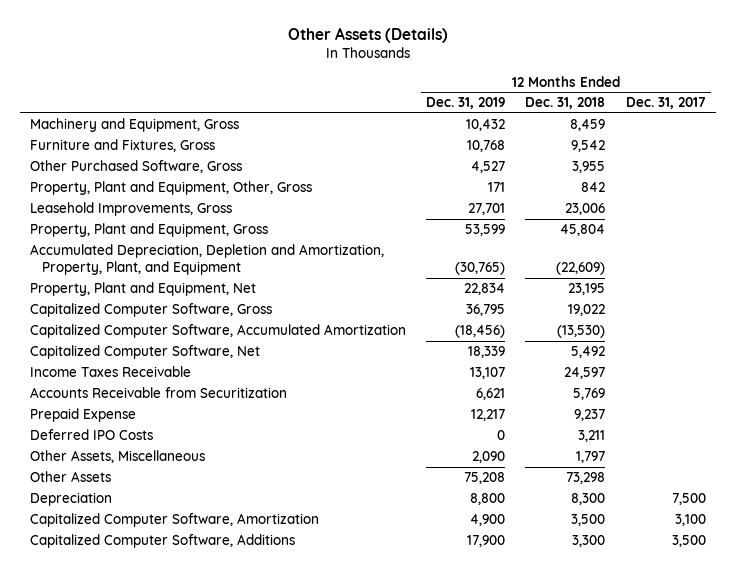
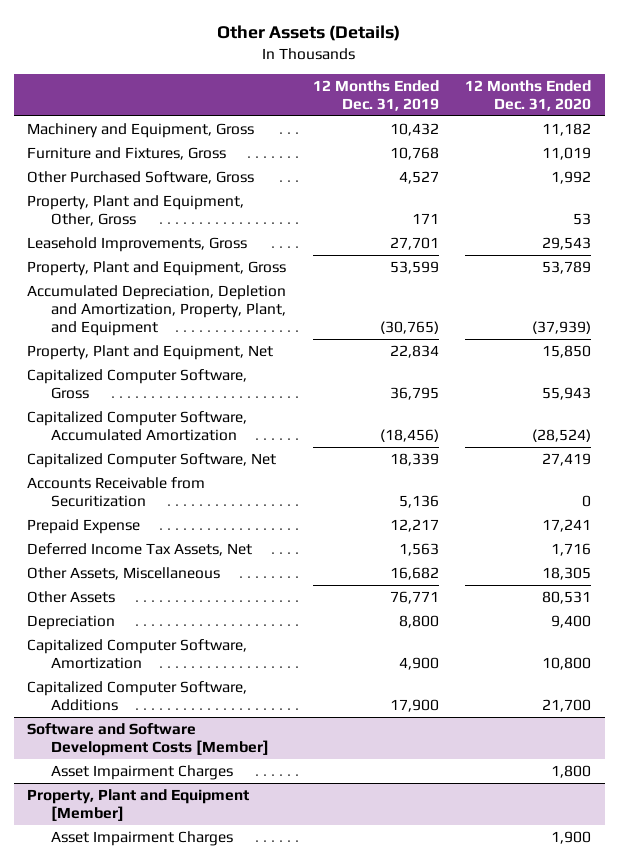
[525,97,606,110] Dec. 31, 2018 -> none
[625,97,706,110] Dec. 31, 2017 -> none
none -> [465,79,592,111] 12 Months Ended Dec. 31, 2020
[29,366,191,378] Income Taxes Receivable -> none
[476,388,506,401] 6,621 -> [398,494,439,508] 5,136
[29,429,153,441] Deferred IPO Costs -> none
none -> [27,542,253,556] Deferred Income Tax Assets, Net
[472,451,506,464] 2,090 -> [389,566,439,580] 16,682
[464,472,506,485] 75,208 -> [389,590,439,604] 76,771
none -> [27,722,269,756] Software and Software Development Costs [Member]
none -> [50,764,233,780] Asset Impairment Charges
none -> [27,788,250,821] Property, Plant and Equipment [Member]
none -> [50,830,233,846] Asset Impairment Charges

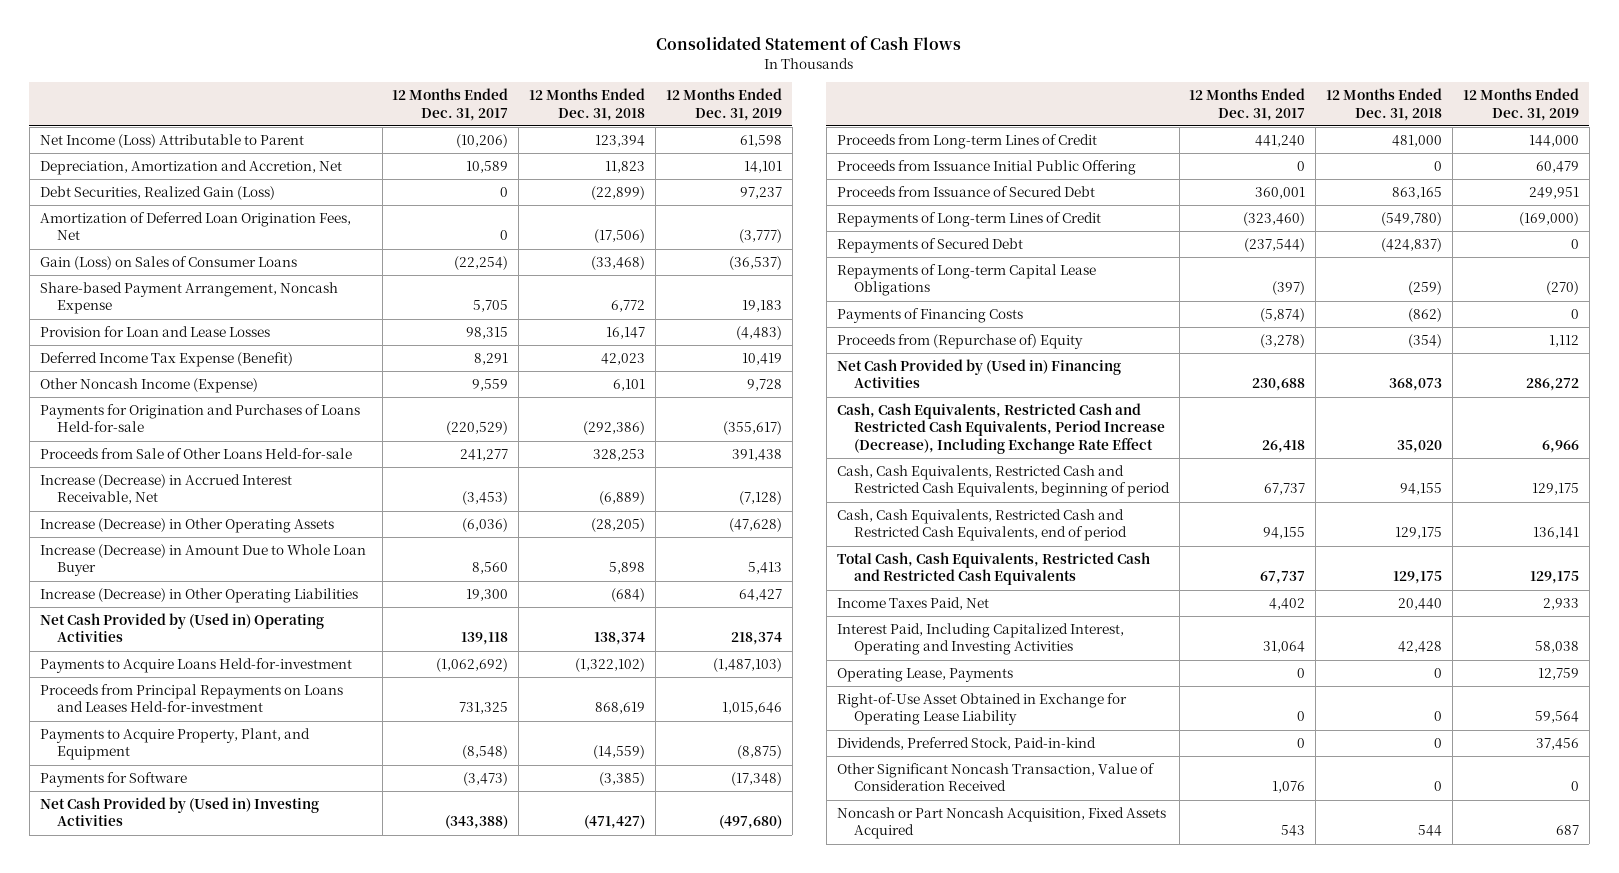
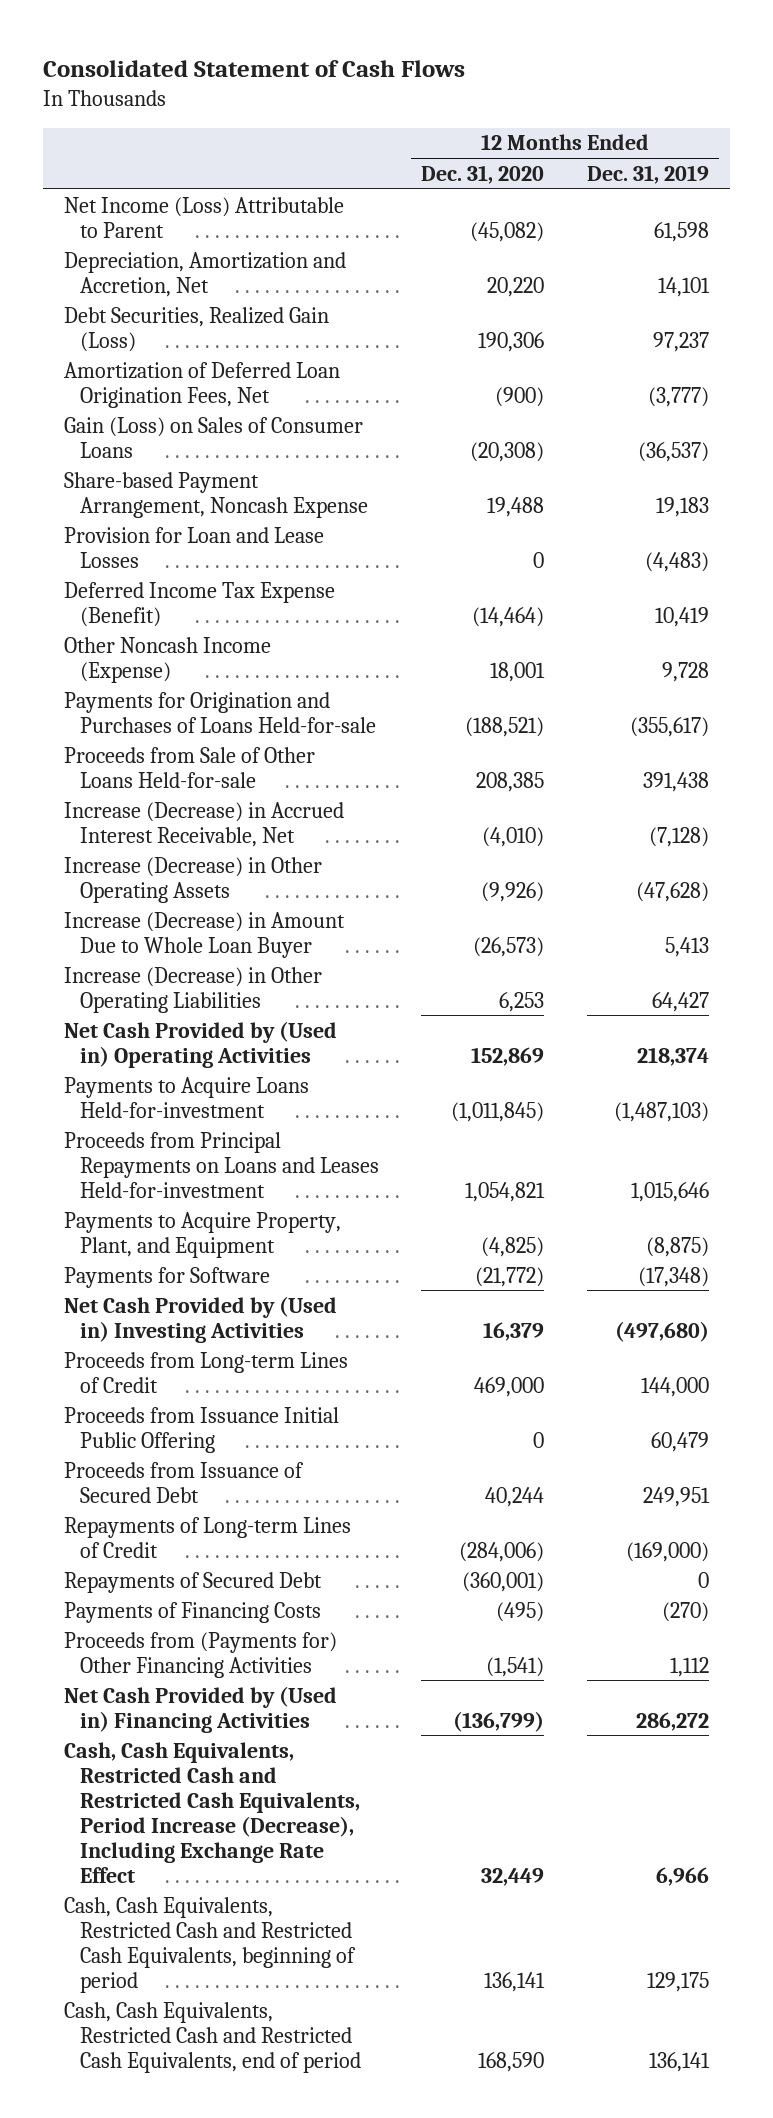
[392,88,509,121] 12 Months Ended Dec. 31, 2017 -> none
[529,88,646,121] 12 Months Ended Dec. 31, 2018 -> none
none -> [421,164,545,184] Dec. 31, 2020
[836,264,1096,297] Repayments of Long-term Capital Lease Obligations -> none
[1570,309,1579,320] 0 -> [661,1601,709,1622] (270)
[836,334,1083,350] Proceeds from (Repurchase of) Equity -> [64,1631,338,1678] Proceeds from (Payments for) Other Financing Activities
[836,552,1150,586] Total Cash, Cash Equivalents, Restricted Cash and Restricted Cash Equivalents -> none
[836,597,989,611] Income Taxes Paid, Net -> none
[836,623,1124,656] Interest Paid, Including Capitalized Interest, Operating and Investing Activities -> none
[836,668,1013,683] Operating Lease, Payments -> none
[836,693,1127,726] Right-of-Use Asset Obtained in Exchange for Operating Lease Liability -> none
[836,737,1096,751] Dividends, Preferred Stock, Paid-in-kind -> none
[836,763,1155,792] Other Significant Noncash Transaction, Value of Consideration Received -> none
[836,807,1166,840] Noncash or Part Noncash Acquisition, Fixed Assets Acquired -> none

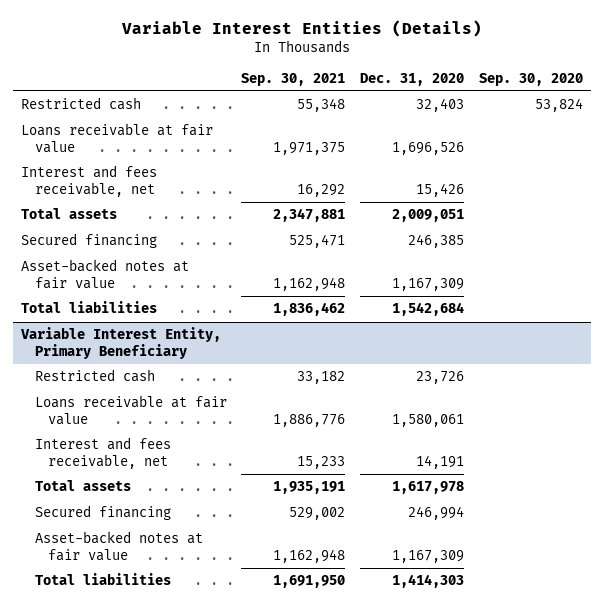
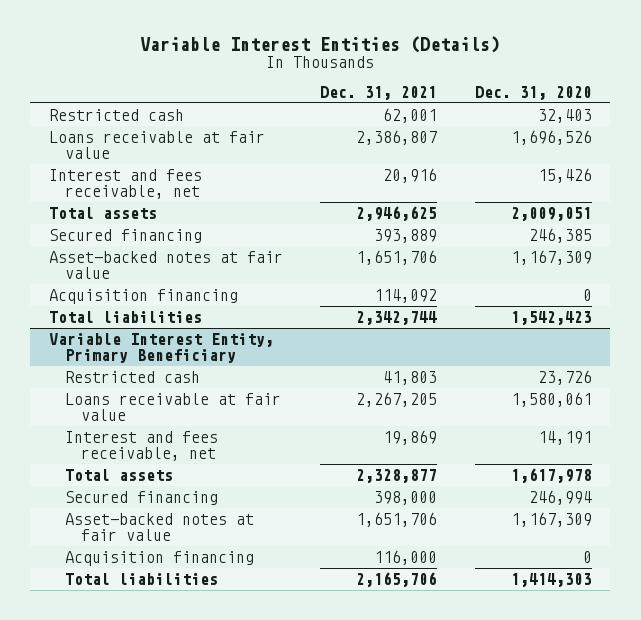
[241,72,346,86] Sep. 30, 2021 -> none
[479,72,584,86] Sep. 30, 2020 -> none
none -> [320,85,438,100] Dec. 31, 2021
none -> [49,288,239,304] Acquisition financing
[392,302,465,317] 1,542,684 -> [510,310,592,325] 1,542,423
none -> [65,550,255,566] Acquisition financing

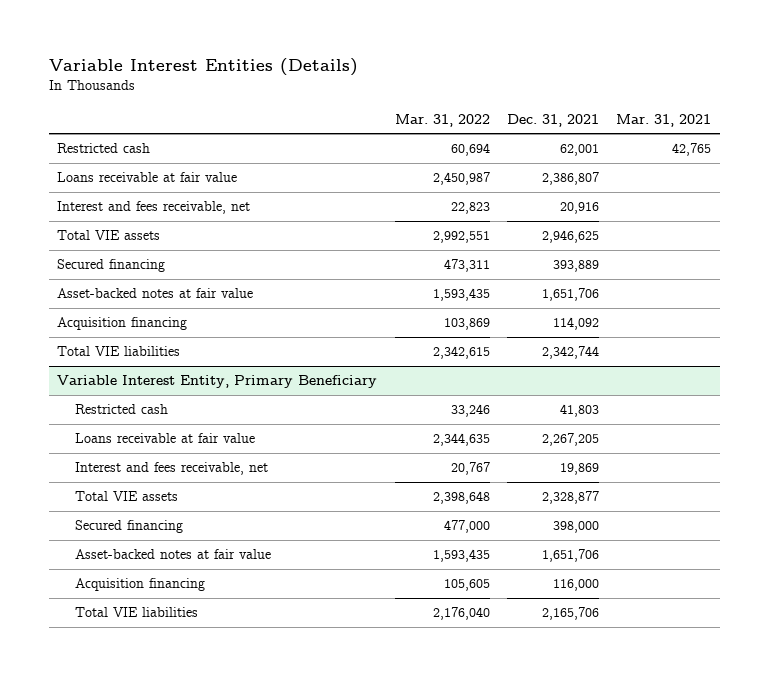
[474,85,592,100] Dec. 31, 2020 -> none
none -> [394,113,490,127] Mar. 31, 2022
none -> [616,113,712,127] Mar. 31, 2021
[49,206,158,219] Total assets -> [57,230,161,241] Total VIE assets
[49,310,203,323] Total liabilities -> [57,346,181,357] Total VIE liabilities
[65,468,174,481] Total assets -> [75,491,179,502] Total VIE assets
[65,572,219,585] Total liabilities -> [75,607,199,618] Total VIE liabilities

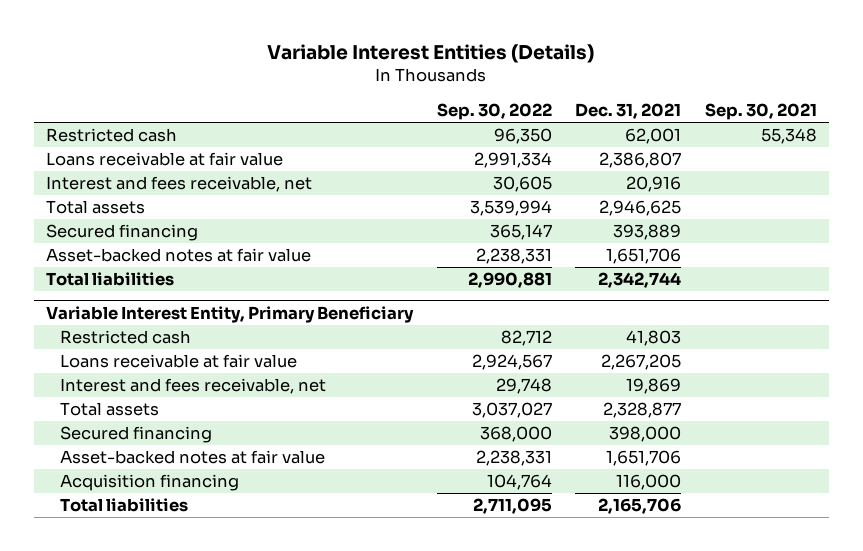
[394,113,490,127] Mar. 31, 2022 -> none
[616,113,712,127] Mar. 31, 2021 -> none
none -> [436,102,552,120] Sep. 30, 2022
none -> [705,102,818,120] Sep. 30, 2021
[57,230,161,241] Total VIE assets -> [45,200,145,215] Total assets
[57,317,188,331] Acquisition financing -> none
[57,346,181,357] Total VIE liabilities -> [45,272,174,287] Total liabilities
[75,491,179,502] Total VIE assets -> [59,402,159,417] Total assets
[75,607,199,618] Total VIE liabilities -> [59,498,188,513] Total liabilities

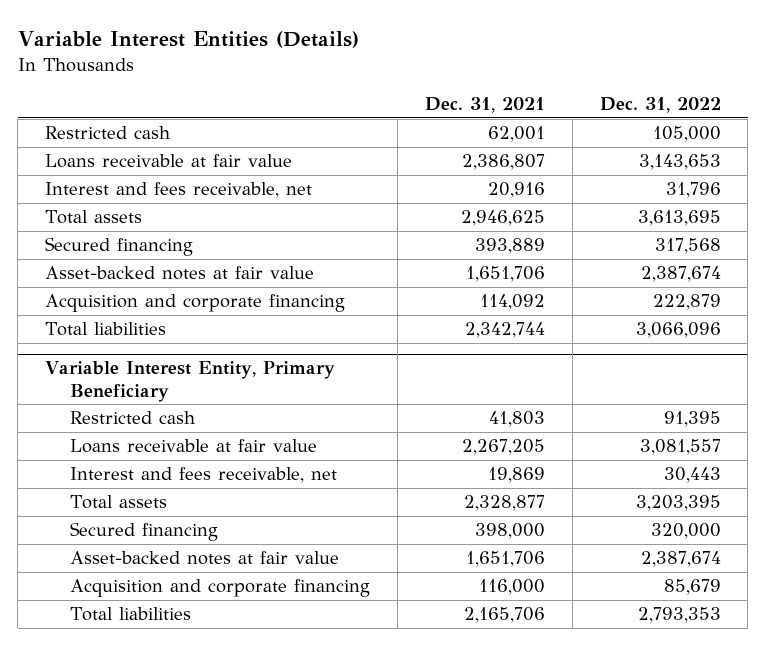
[436,102,552,120] Sep. 30, 2022 -> none
[705,102,818,120] Sep. 30, 2021 -> none
none -> [599,97,721,114] Dec. 31, 2022
none -> [45,294,346,313] Acquisition and corporate financing
[59,474,239,492] Acquisition financing -> [70,579,371,598] Acquisition and corporate financing

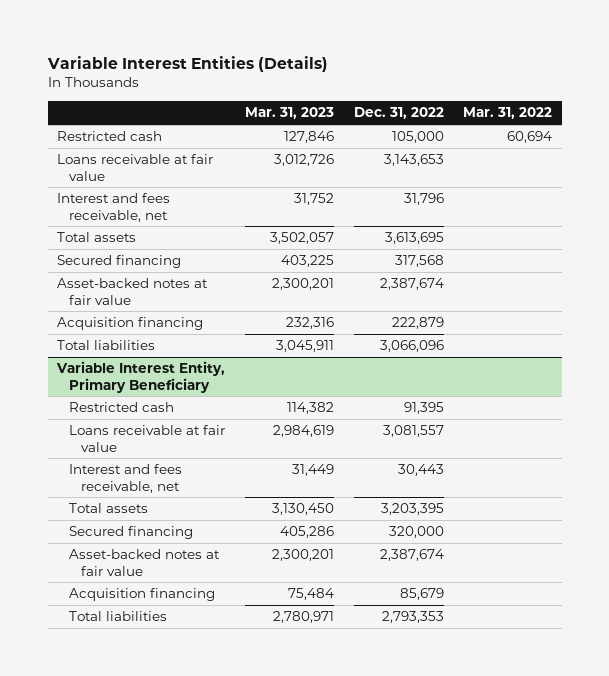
[424,97,545,114] Dec. 31, 2021 -> none
none -> [244,107,334,120] Mar. 31, 2023
none -> [463,107,553,120] Mar. 31, 2022
[45,294,346,313] Acquisition and corporate financing -> [57,317,204,331] Acquisition financing
[70,579,371,598] Acquisition and corporate financing -> [69,588,216,602] Acquisition financing

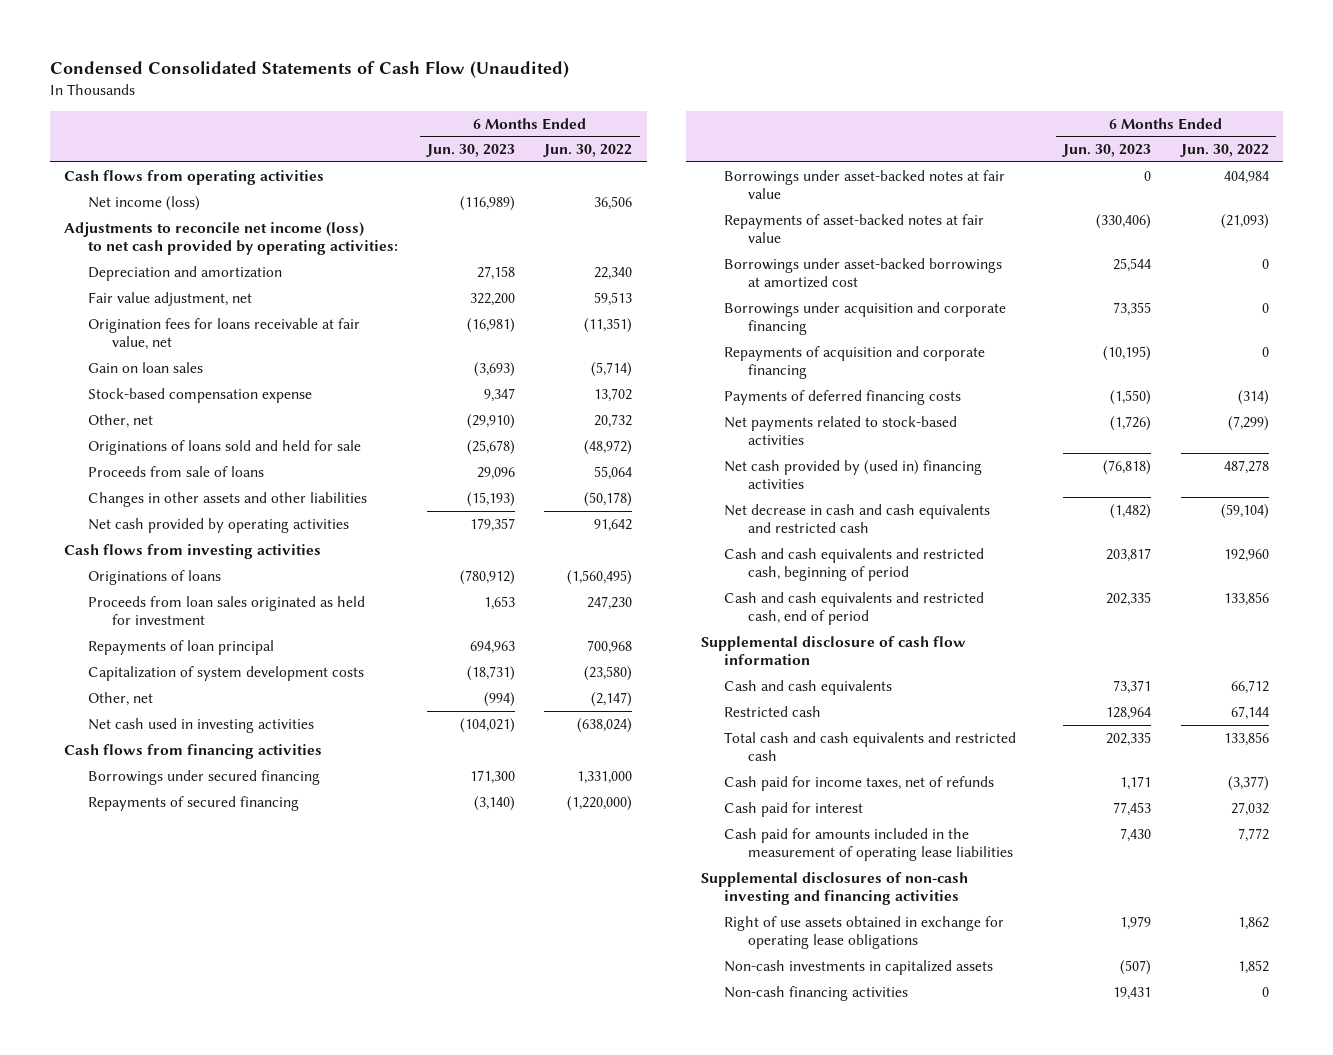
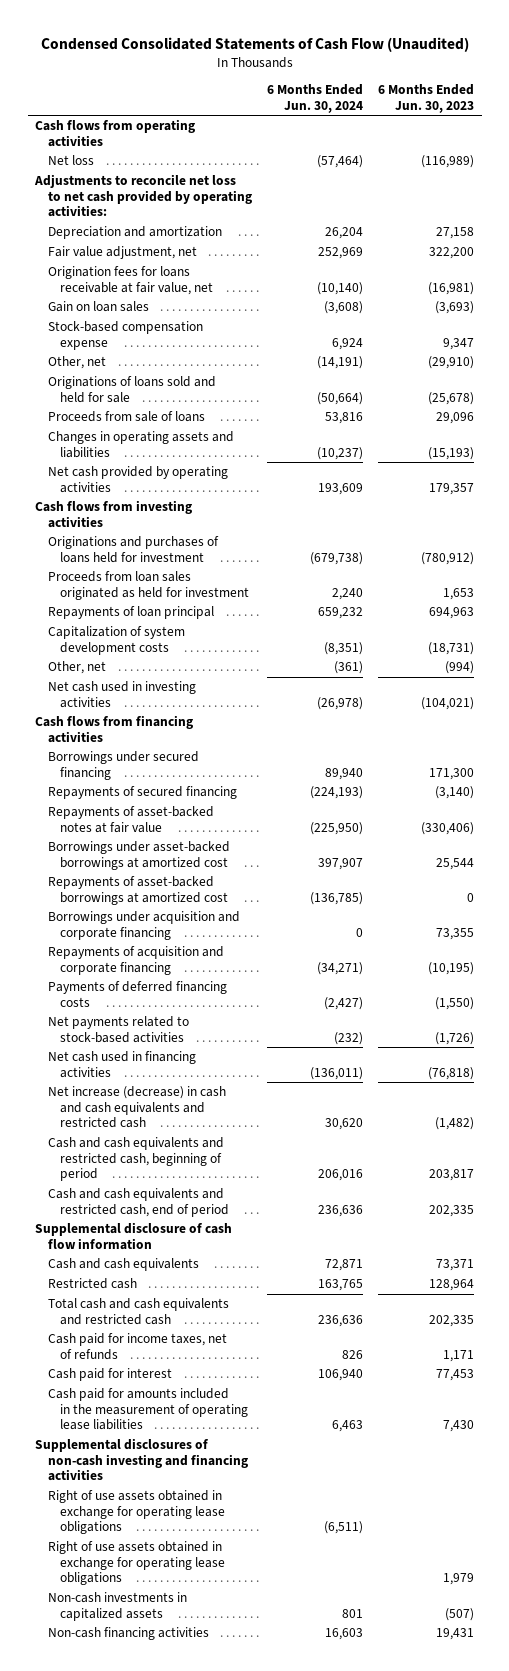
[543,144,633,158] Jun. 30, 2022 -> none
none -> [267,84,364,113] 6 Months Ended Jun. 30, 2024
[87,195,200,211] Net income (loss) -> [47,155,94,166] Net loss
[64,221,398,256] Adjustments to reconcile net income (loss) to net cash provided by operating activities: -> [34,174,252,218] Adjustments to reconcile net loss to net cash provided by operating activities:
[87,491,367,507] Changes in other assets and other liabilities -> [47,431,234,458] Changes in operating assets and liabilities
[87,569,221,585] Originations of loans -> [47,536,219,563] Originations and purchases of loans held for investment
[724,169,1006,200] Borrowings under asset-backed notes at fair value -> none
none -> [47,876,229,905] Repayments of asset-backed borrowings at amortized cost
[724,459,983,490] Net cash provided by (used in) financing activities -> [47,1051,196,1078] Net cash used in financing activities
[724,503,991,534] Net decrease in cash and cash equivalents and restricted cash -> [47,1086,226,1129] Net increase (decrease) in cash and cash equivalents and restricted cash
none -> [47,1490,226,1535] Right of use assets obtained in exchange for operating lease obligations

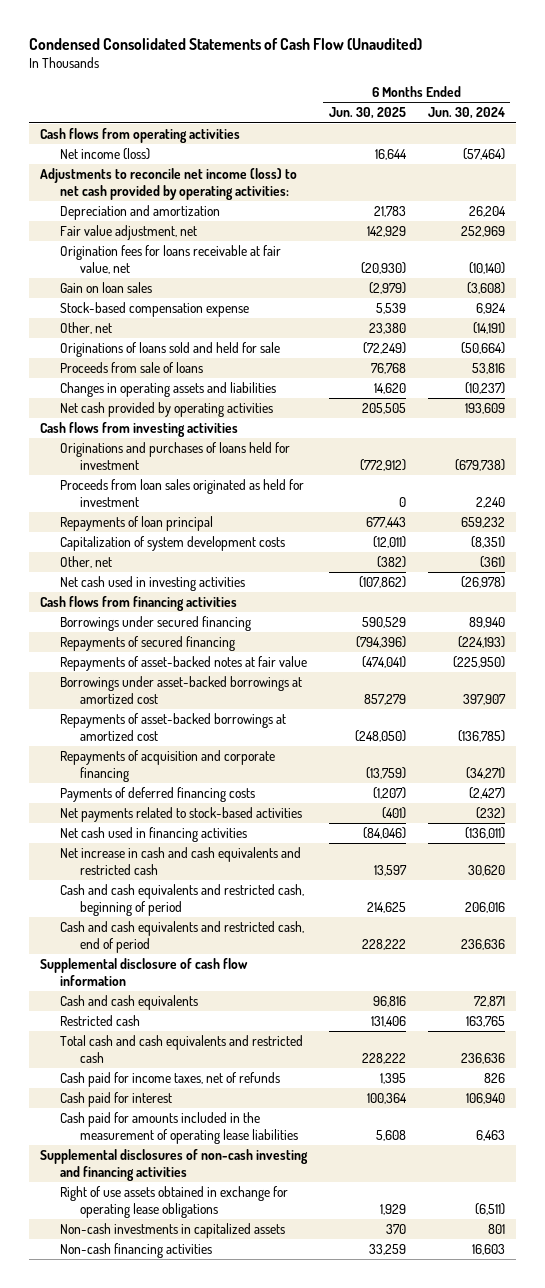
[378,84,475,113] 6 Months Ended Jun. 30, 2023 -> none
none -> [328,107,406,120] Jun. 30, 2025
[47,155,94,166] Net loss -> [59,148,150,161] Net income (loss)
[34,174,252,218] Adjustments to reconcile net loss to net cash provided by operating activities: -> [39,168,297,201] Adjustments to reconcile net income (loss) to net cash provided by operating activities:
[47,911,240,940] Borrowings under acquisition and corporate financing -> none
[47,1086,226,1129] Net increase (decrease) in cash and cash equivalents and restricted cash -> [59,847,301,876] Net increase in cash and cash equivalents and restricted cash
[47,1541,226,1586] Right of use assets obtained in exchange for operating lease obligations -> none

